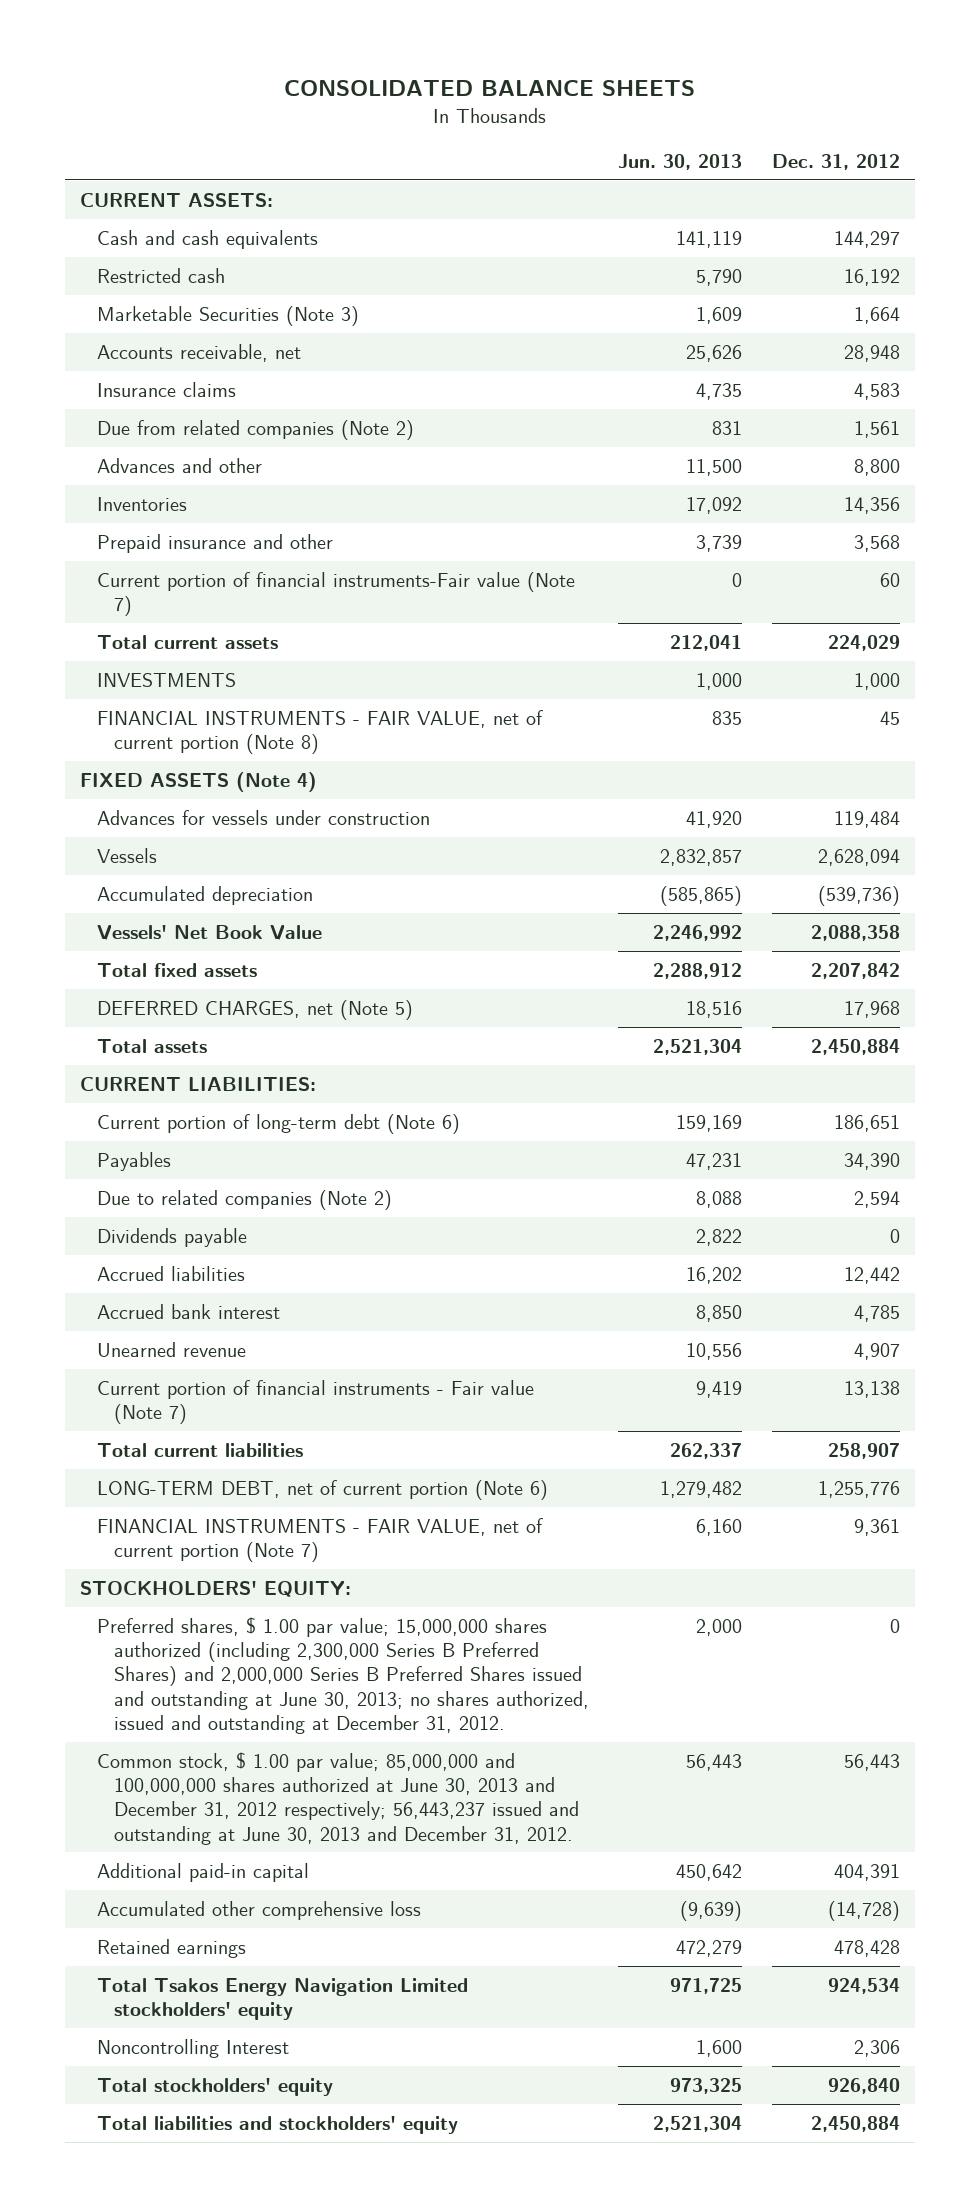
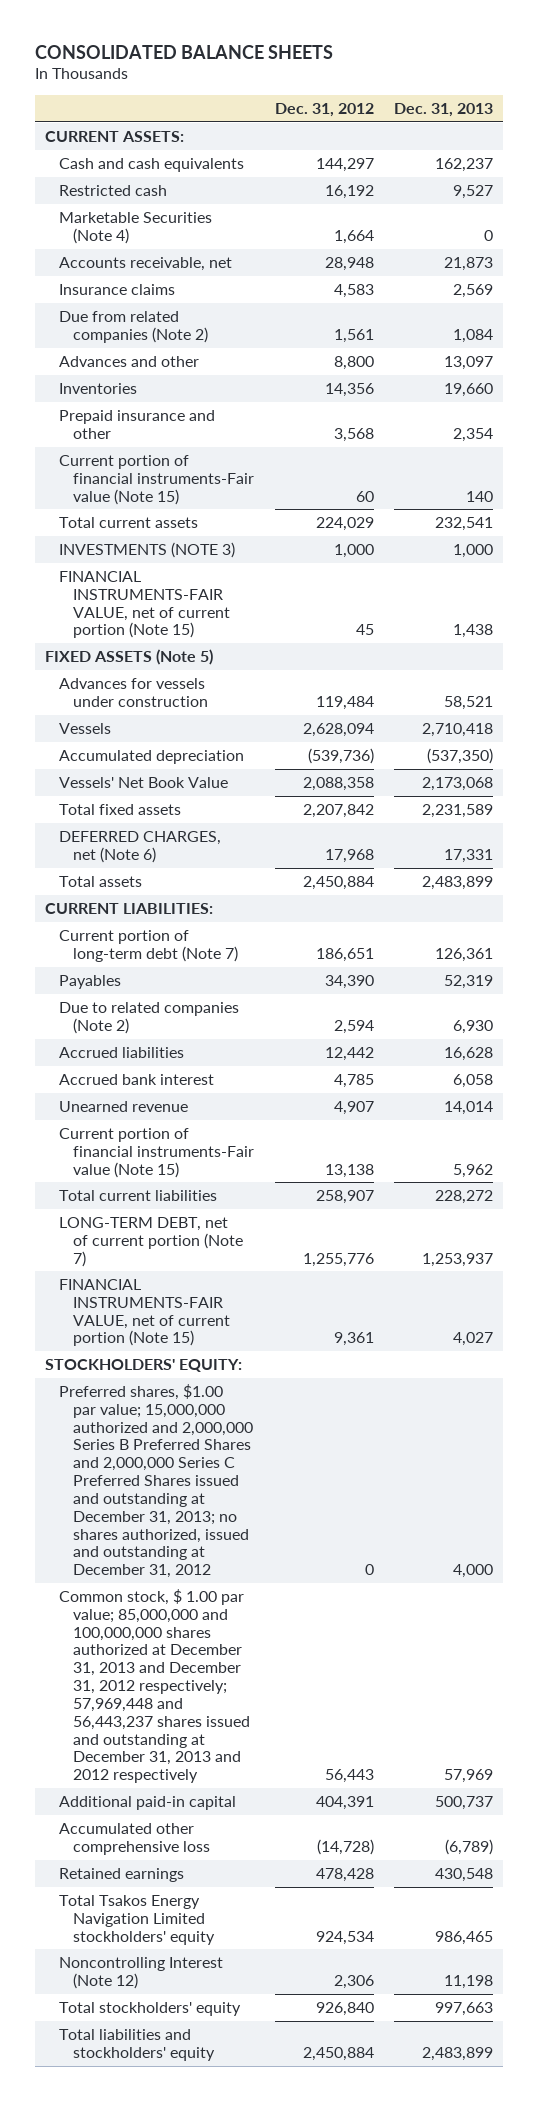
[618,154,743,171] Jun. 30, 2013 -> none
none -> [393,102,493,117] Dec. 31, 2013
[96,305,359,326] Marketable Securities (Note 3) -> [59,211,213,244] Marketable Securities (Note 4)
[96,571,575,617] Current portion of financial instruments-Fair value (Note 7) -> [59,454,255,505] Current portion of financial instruments-Fair value (Note 15)
[96,672,236,687] INVESTMENTS -> [59,541,236,558] INVESTMENTS (NOTE 3)
[96,709,543,755] FINANCIAL INSTRUMENTS - FAIR VALUE, net of current portion (Note 8) -> [59,570,231,639] FINANCIAL INSTRUMENTS-FAIR VALUE, net of current portion (Note 15)
[79,771,317,792] FIXED ASSETS (Note 4) -> [44,648,213,665] FIXED ASSETS (Note 5)
[96,999,413,1020] DEFERRED CHARGES, net (Note 5) -> [59,830,222,863] DEFERRED CHARGES, net (Note 6)
[96,1113,460,1134] Current portion of long-term debt (Note 6) -> [59,929,239,962] Current portion of long-term debt (Note 7)
[96,1227,247,1247] Dividends payable -> none
[96,1379,534,1425] Current portion of financial instruments - Fair value (Note 7) -> [59,1127,255,1178] Current portion of financial instruments-Fair value (Note 15)
[96,1479,548,1500] LONG-TERM DEBT, net of current portion (Note 6) -> [59,1216,244,1267] LONG-TERM DEBT, net of current portion (Note 7)
[96,1517,543,1563] FINANCIAL INSTRUMENTS - FAIR VALUE, net of current portion (Note 7) -> [59,1278,231,1347] FINANCIAL INSTRUMENTS-FAIR VALUE, net of current portion (Note 15)
[96,1616,589,1734] Preferred shares, $ 1.00 par value; 15,000,000 shares authorized (including 2,300,000 Series B Preferred Shares) and 2,000,000 Series B Preferred Shares issued and outstanding at June 30, 2013; no shares authorized, issued and outstanding at December 31, 2012. -> [59,1383,254,1579] Preferred shares, $1.00 par value; 15,000,000 authorized and 2,000,000 Series B Preferred Shares and 2,000,000 Series C Preferred Shares issued and outstanding at December 31, 2013; no shares authorized, issued and outstanding at December 31, 2012
[96,1751,579,1845] Common stock, $ 1.00 par value; 85,000,000 and 100,000,000 shares authorized at June 30, 2013 and December 31, 2012 respectively; 56,443,237 issued and outstanding at June 30, 2013 and December 31, 2012. -> [59,1588,251,1784] Common stock, $ 1.00 par value; 85,000,000 and 100,000,000 shares authorized at December 31, 2013 and December 31, 2012 respectively; 57,969,448 and 56,443,237 shares issued and outstanding at December 31, 2013 and 2012 respectively
[96,2038,289,2058] Noncontrolling Interest -> [59,1956,224,1989] Noncontrolling Interest (Note 12)

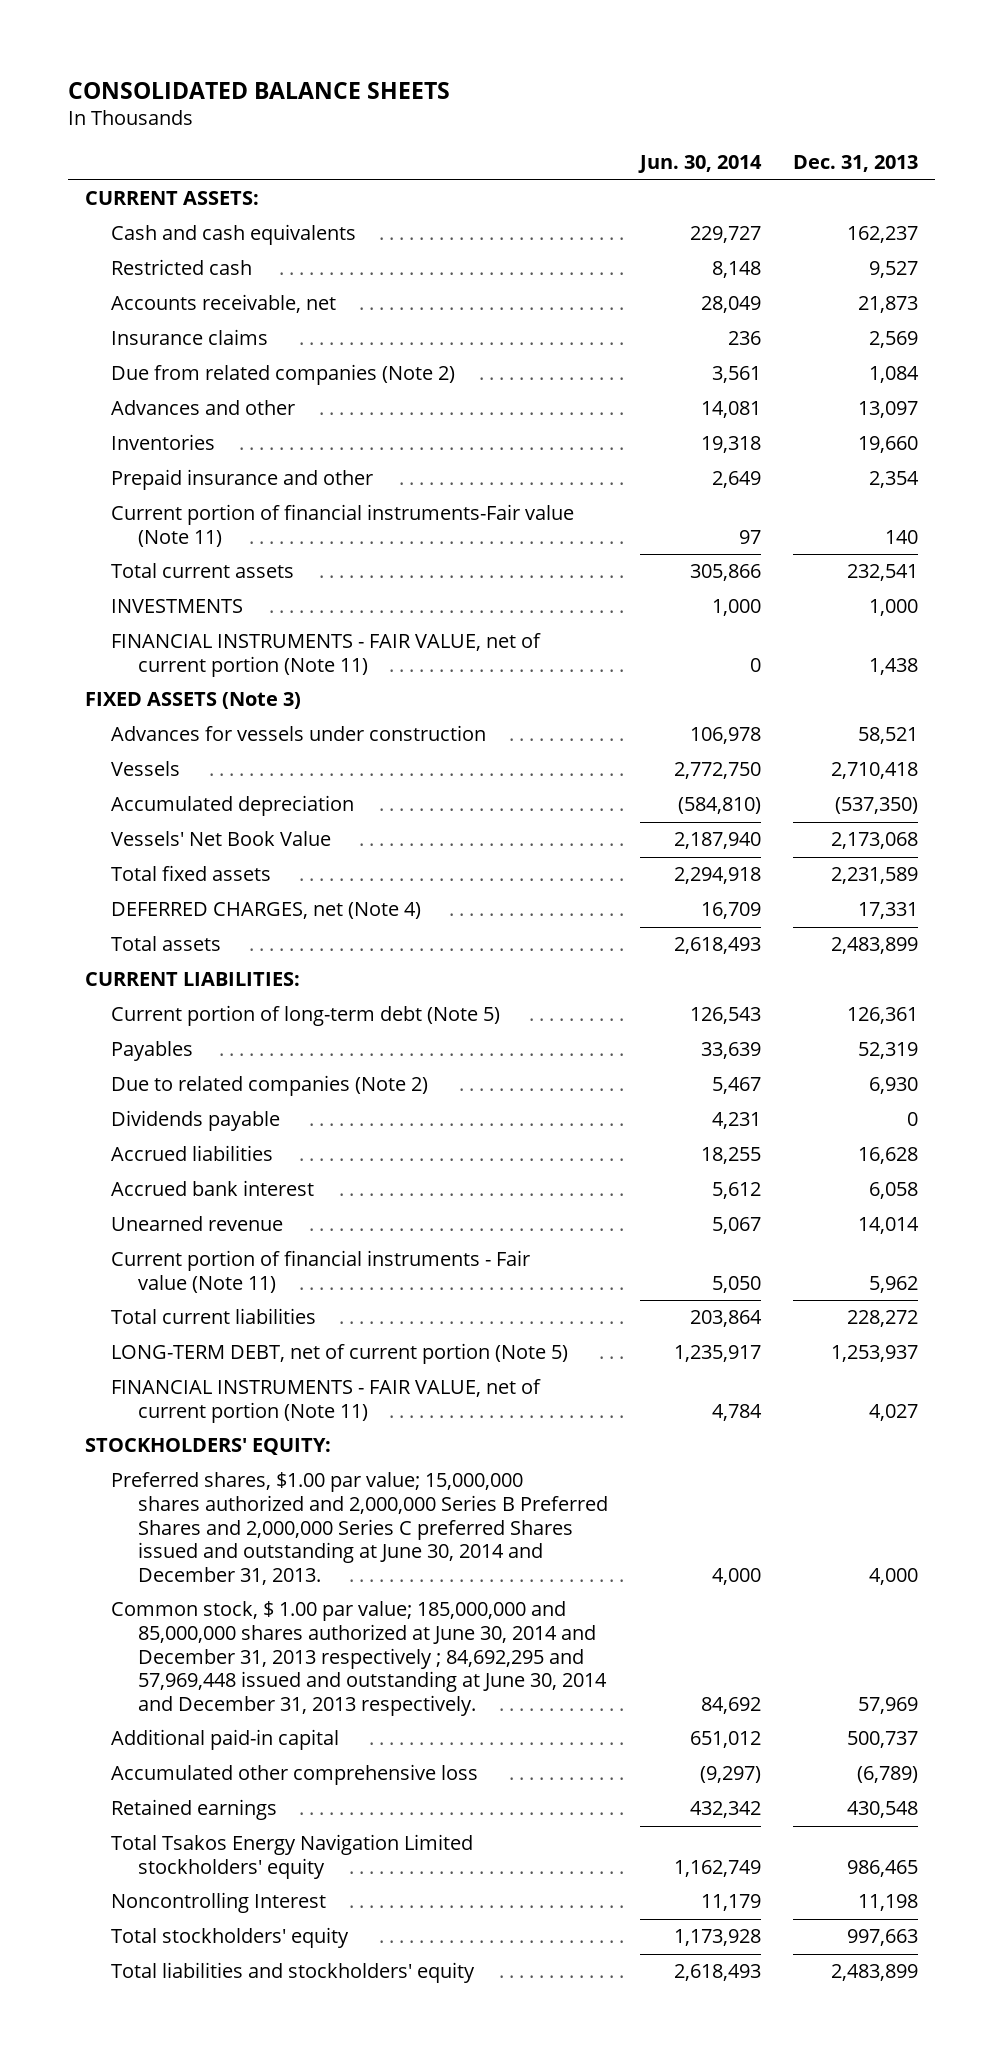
[274,102,374,117] Dec. 31, 2012 -> none
none -> [638,155,763,174] Jun. 30, 2014
[59,211,213,244] Marketable Securities (Note 4) -> none
[59,454,255,505] Current portion of financial instruments-Fair value (Note 15) -> [111,504,575,547] Current portion of financial instruments-Fair value (Note 11)
[59,541,236,558] INVESTMENTS (NOTE 3) -> [111,599,244,614] INVESTMENTS
[59,570,231,639] FINANCIAL INSTRUMENTS-FAIR VALUE, net of current portion (Note 15) -> [111,633,542,677] FINANCIAL INSTRUMENTS - FAIR VALUE, net of current portion (Note 11)
[44,648,213,665] FIXED ASSETS (Note 5) -> [84,692,301,710] FIXED ASSETS (Note 3)
[59,830,222,863] DEFERRED CHARGES, net (Note 6) -> [111,902,422,920] DEFERRED CHARGES, net (Note 4)
[59,929,239,962] Current portion of long-term debt (Note 7) -> [111,1005,501,1027] Current portion of long-term debt (Note 5)
none -> [111,1110,281,1132] Dividends payable
[59,1127,255,1178] Current portion of financial instruments-Fair value (Note 15) -> [111,1250,531,1293] Current portion of financial instruments - Fair value (Note 11)
[59,1216,244,1267] LONG-TERM DEBT, net of current portion (Note 7) -> [111,1343,569,1365] LONG-TERM DEBT, net of current portion (Note 5)
[59,1278,231,1347] FINANCIAL INSTRUMENTS-FAIR VALUE, net of current portion (Note 15) -> [111,1379,542,1423] FINANCIAL INSTRUMENTS - FAIR VALUE, net of current portion (Note 11)
[59,1383,254,1579] Preferred shares, $1.00 par value; 15,000,000 authorized and 2,000,000 Series B Preferred Shares and 2,000,000 Series C Preferred Shares issued and outstanding at December 31, 2013; no shares authorized, issued and outstanding at December 31, 2012 -> [111,1472,608,1585] Preferred shares, $1.00 par value; 15,000,000 shares authorized and 2,000,000 Series B Preferred Shares and 2,000,000 Series C preferred Shares issued and outstanding at June 30, 2014 and December 31, 2013.
[59,1588,251,1784] Common stock, $ 1.00 par value; 85,000,000 and 100,000,000 shares authorized at December 31, 2013 and December 31, 2012 respectively; 57,969,448 and 56,443,237 shares issued and outstanding at December 31, 2013 and 2012 respectively -> [111,1601,607,1716] Common stock, $ 1.00 par value; 185,000,000 and 85,000,000 shares authorized at June 30, 2014 and December 31, 2013 respectively ; 84,692,295 and 57,969,448 issued and outstanding at June 30, 2014 and December 31, 2013 respectively.
[59,1956,224,1989] Noncontrolling Interest (Note 12) -> [111,1892,327,1914] Noncontrolling Interest

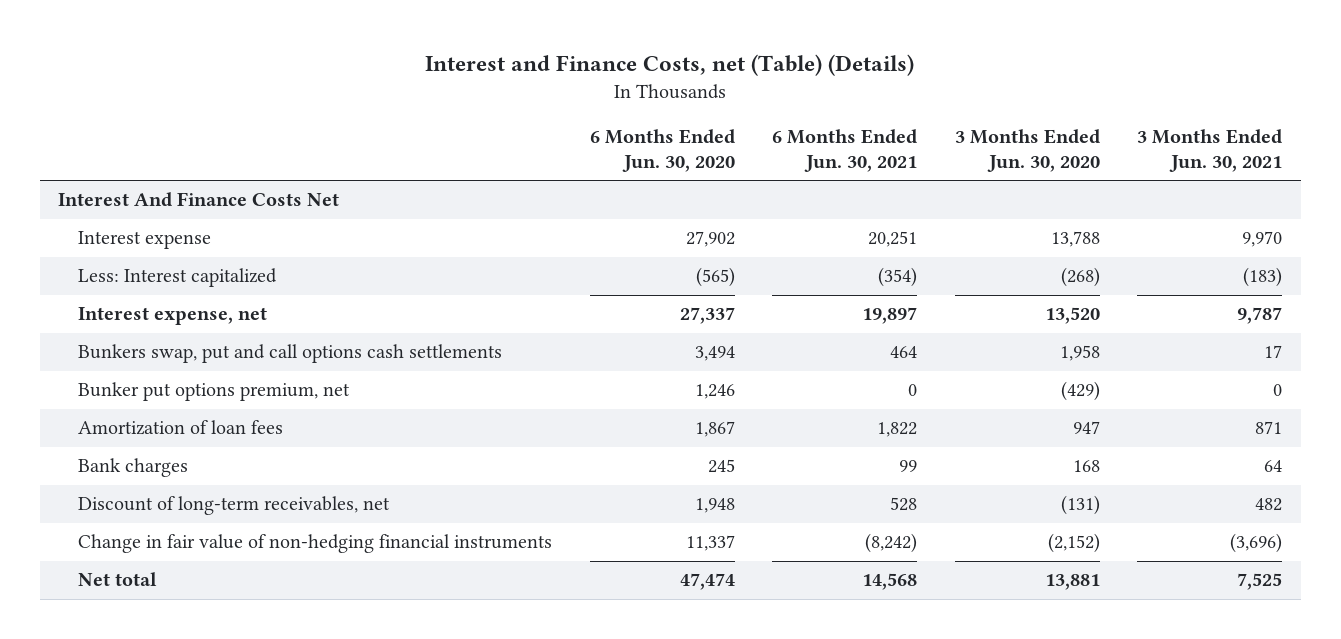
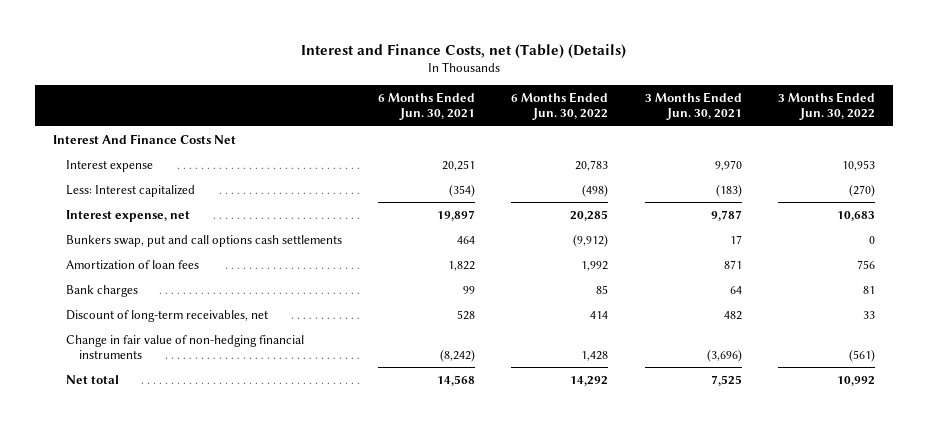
[589,129,735,172] 6 Months Ended Jun. 30, 2020 -> none
[954,129,1100,172] 3 Months Ended Jun. 30, 2020 -> none
none -> [511,92,609,121] 6 Months Ended Jun. 30, 2022
none -> [778,92,876,121] 3 Months Ended Jun. 30, 2022
[78,382,351,402] Bunker put options premium, net -> none

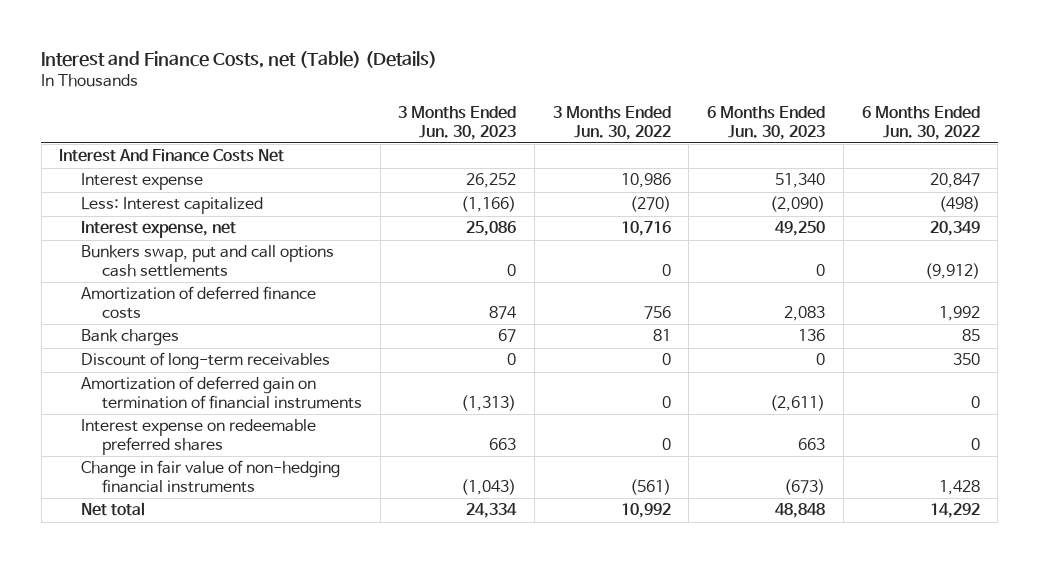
[378,92,476,121] 6 Months Ended Jun. 30, 2021 -> none
[644,92,742,121] 3 Months Ended Jun. 30, 2021 -> none
none -> [398,106,517,140] 3 Months Ended Jun. 30, 2023
none -> [707,106,826,140] 6 Months Ended Jun. 30, 2023
[575,159,609,171] 20,783 -> [929,173,980,189] 20,847
[842,159,876,171] 10,953 -> [620,173,671,189] 10,986
[570,209,609,221] 20,285 -> [929,221,980,237] 20,349
[837,210,876,221] 10,683 -> [620,221,671,237] 10,716
[65,259,199,270] Amortization of loan fees -> [80,286,316,319] Amortization of deferred finance costs
[65,309,268,322] Discount of long-term receivables, net -> [80,352,330,371] Discount of long-term receivables
[590,310,609,319] 414 -> [952,353,980,366] 350
[863,310,876,319] 33 -> [661,353,671,366] 0
none -> [80,376,362,409] Amortization of deferred gain on termination of financial instruments
none -> [80,419,316,455] Interest expense on redeemable preferred shares

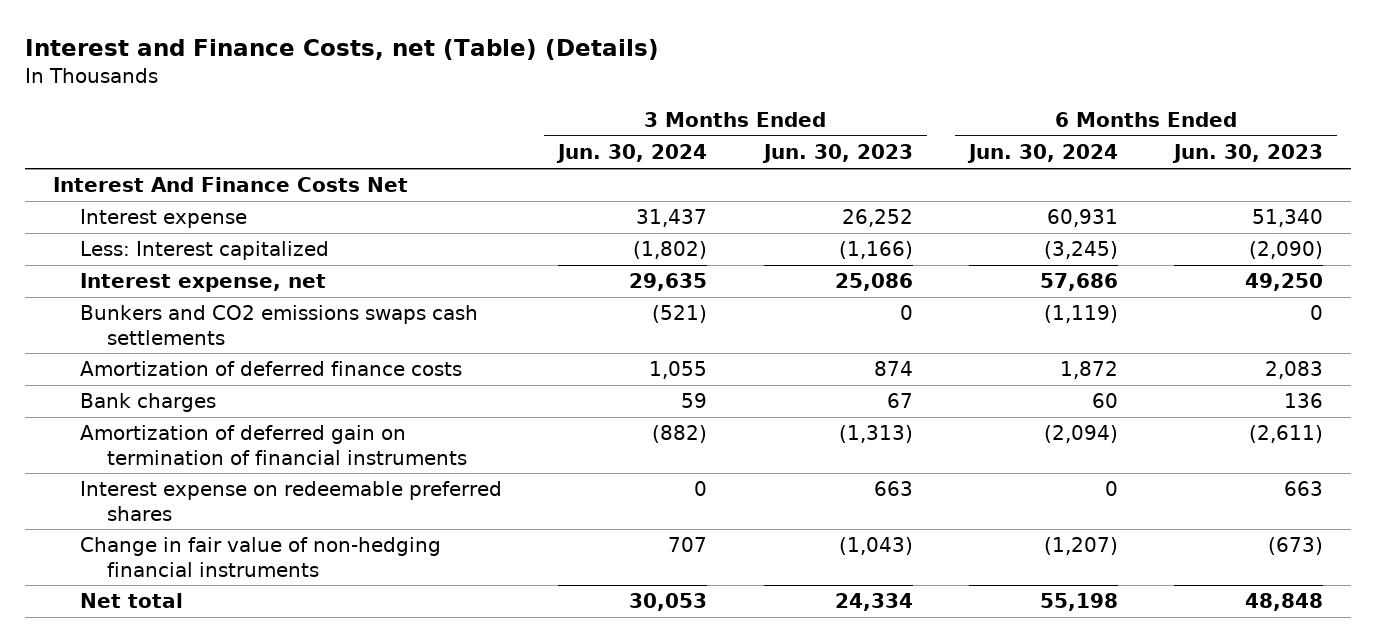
[552,106,671,140] 3 Months Ended Jun. 30, 2022 -> none
[861,106,980,140] 6 Months Ended Jun. 30, 2022 -> none
none -> [556,144,708,164] Jun. 30, 2024
none -> [966,144,1118,164] Jun. 30, 2024
[80,245,334,277] Bunkers swap, put and call options cash settlements -> [80,305,479,345] Bunkers and CO2 emissions swaps cash settlements
[80,352,330,371] Discount of long-term receivables -> none

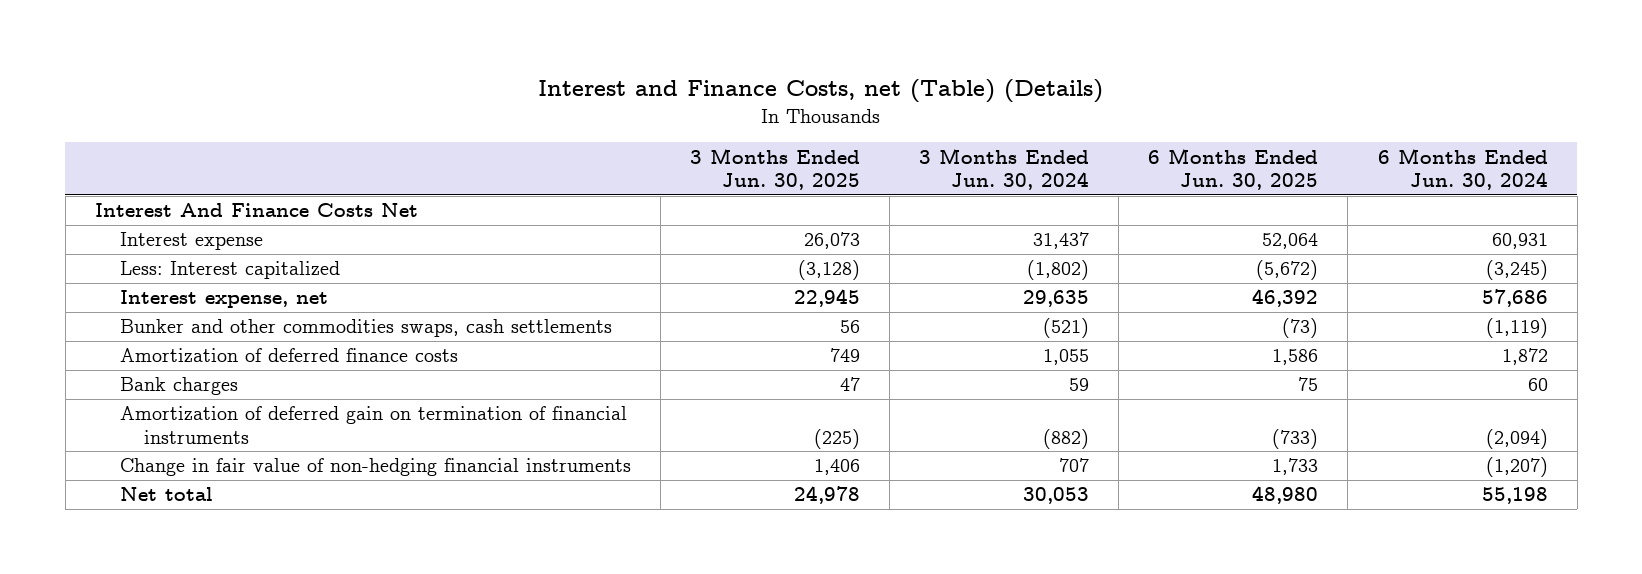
[761,144,913,164] Jun. 30, 2023 -> none
[1171,144,1323,164] Jun. 30, 2023 -> none
none -> [689,147,860,191] 3 Months Ended Jun. 30, 2025
none -> [1148,147,1319,191] 6 Months Ended Jun. 30, 2025
[80,305,479,345] Bunkers and CO2 emissions swaps cash settlements -> [119,319,612,338] Bunker and other commodities swaps, cash settlements
[80,481,503,521] Interest expense on redeemable preferred shares -> none

